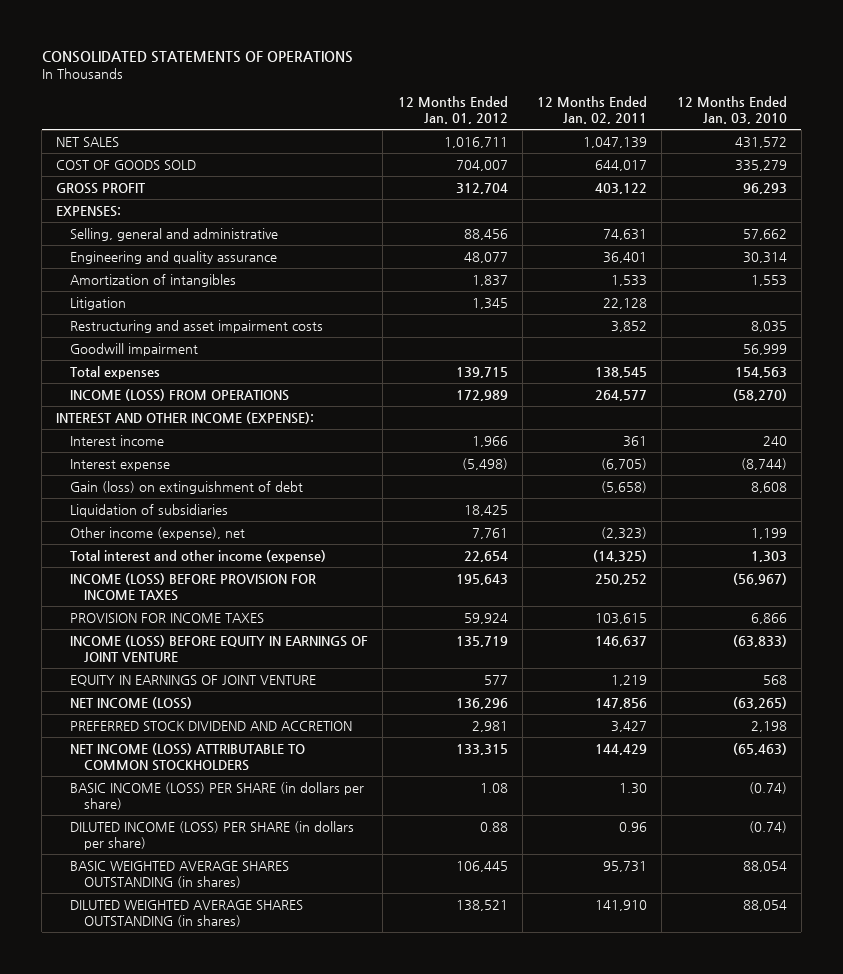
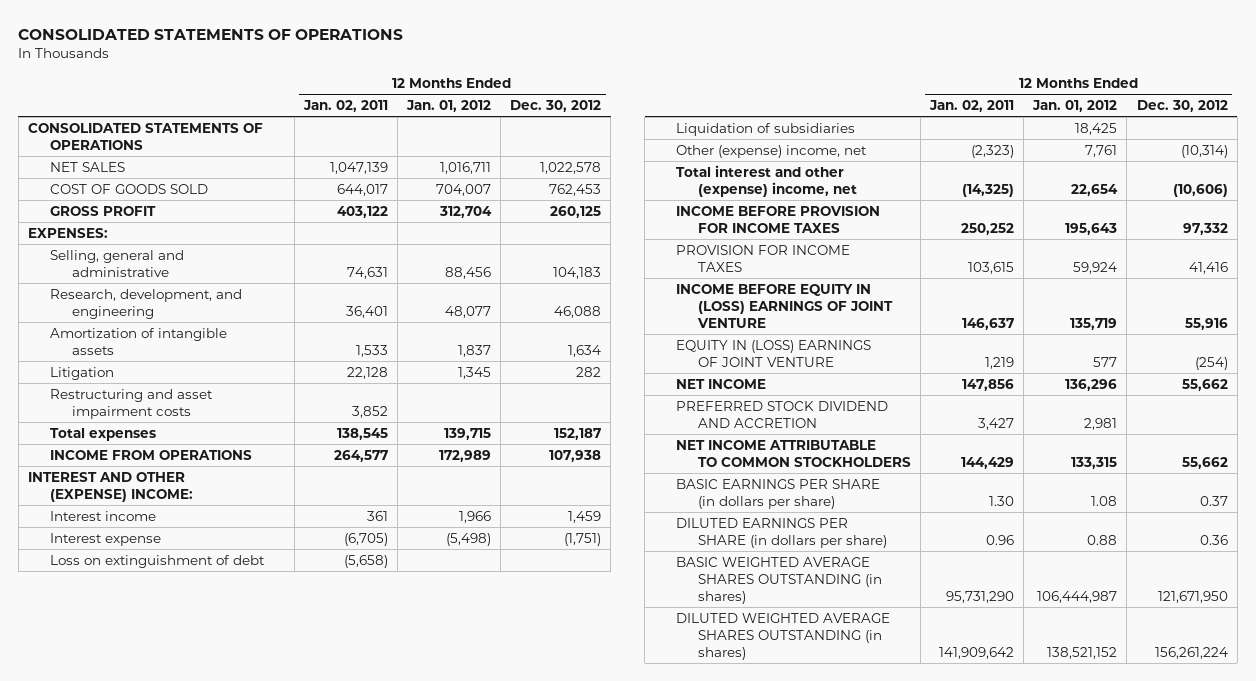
[676,95,787,124] 12 Months Ended Jan. 03, 2010 -> none
none -> [510,99,602,112] Dec. 30, 2012
none -> [27,122,263,151] CONSOLIDATED STATEMENTS OF OPERATIONS
[70,251,278,265] Engineering and quality assurance -> [49,288,242,320] Research, development, and engineering
[70,274,237,288] Amortization of intangibles -> [49,327,227,356] Amortization of intangible assets
[70,343,199,357] Goodwill impairment -> none
[70,389,290,402] INCOME (LOSS) FROM OPERATIONS -> [49,449,252,460] INCOME FROM OPERATIONS
[56,412,315,425] INTEREST AND OTHER INCOME (EXPENSE): -> [27,471,193,503] INTEREST AND OTHER (EXPENSE) INCOME:
[70,481,304,495] Gain (loss) on extinguishment of debt -> [49,554,265,568] Loss on extinguishment of debt
[70,527,246,541] Other income (expense), net -> [676,144,868,158] Other (expense) income, net
[70,550,327,564] Total interest and other income (expense) -> [676,164,858,198] Total interest and other (expense) income, net
[70,573,317,601] INCOME (LOSS) BEFORE PROVISION FOR INCOME TAXES -> [676,205,881,234] INCOME BEFORE PROVISION FOR INCOME TAXES
[70,635,369,662] INCOME (LOSS) BEFORE EQUITY IN EARNINGS OF JOINT VENTURE -> [676,283,894,329] INCOME BEFORE EQUITY IN (LOSS) EARNINGS OF JOINT VENTURE
[70,675,317,687] EQUITY IN EARNINGS OF JOINT VENTURE -> [676,339,872,368] EQUITY IN (LOSS) EARNINGS OF JOINT VENTURE
[70,697,193,710] NET INCOME (LOSS) -> [676,378,767,389] NET INCOME
[70,743,306,771] NET INCOME (LOSS) ATTRIBUTABLE TO COMMON STOCKHOLDERS -> [676,439,912,468] NET INCOME ATTRIBUTABLE TO COMMON STOCKHOLDERS
[70,782,365,810] BASIC INCOME (LOSS) PER SHARE (in dollars per share) -> [676,478,881,510] BASIC EARNINGS PER SHARE (in dollars per share)
[70,821,355,850] DILUTED INCOME (LOSS) PER SHARE (in dollars per share) -> [676,517,888,549] DILUTED EARNINGS PER SHARE (in dollars per share)
[455,861,508,873] 106,445 -> [1037,591,1118,604] 106,444,987
[603,861,648,873] 95,731 -> [946,591,1015,604] 95,731,290
[455,900,508,912] 138,521 -> [1047,647,1118,660] 138,521,152
[595,900,648,912] 141,910 -> [939,647,1015,660] 141,909,642

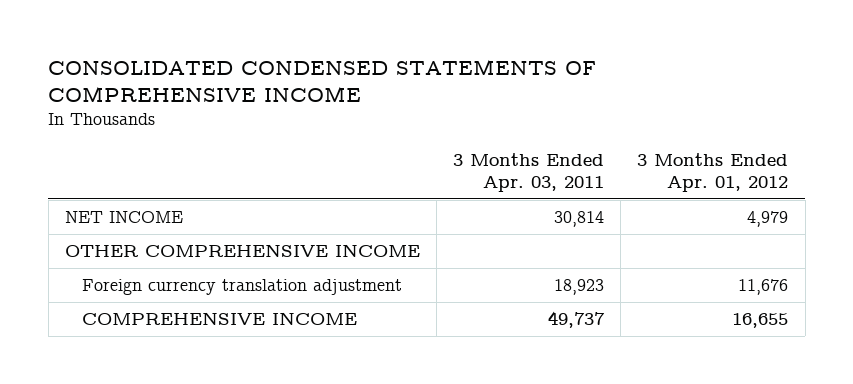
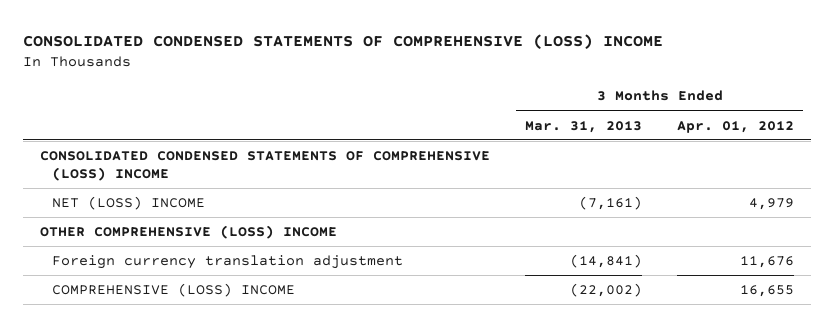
[48,58,597,102] CONSOLIDATED CONDENSED STATEMENTS OF COMPREHENSIVE INCOME -> [22,34,663,50] CONSOLIDATED CONDENSED STATEMENTS OF COMPREHENSIVE (LOSS) INCOME
[453,152,605,192] 3 Months Ended Apr. 03, 2011 -> none
none -> [525,120,643,133] Mar. 31, 2013
none -> [40,151,491,182] CONSOLIDATED CONDENSED STATEMENTS OF COMPREHENSIVE (LOSS) INCOME
[64,210,183,223] NET INCOME -> [52,196,206,211] NET (LOSS) INCOME
[64,243,420,257] OTHER COMPREHENSIVE INCOME -> [40,225,338,240] OTHER COMPREHENSIVE (LOSS) INCOME
[81,311,357,325] COMPREHENSIVE INCOME -> [52,283,296,298] COMPREHENSIVE (LOSS) INCOME

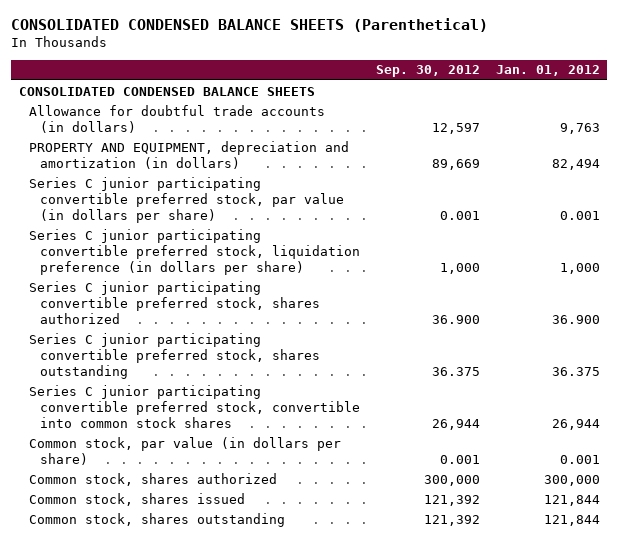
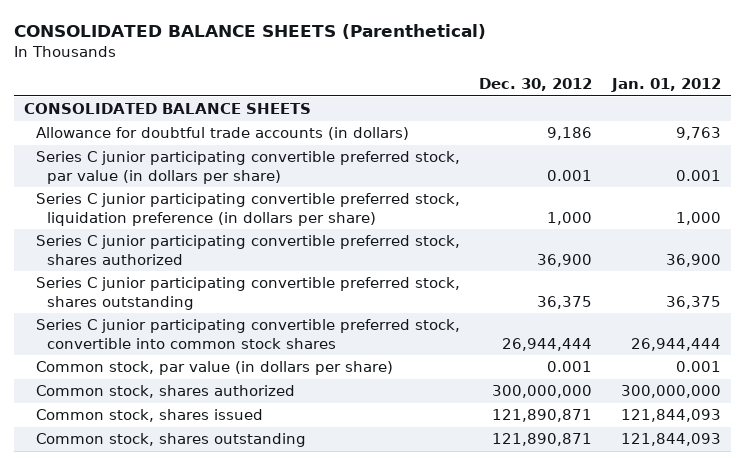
[10,18,488,33] CONSOLIDATED CONDENSED BALANCE SHEETS (Parenthetical) -> [13,23,486,39] CONSOLIDATED BALANCE SHEETS (Parenthetical)
[375,65,480,78] Sep. 30, 2012 -> none
none -> [479,77,593,91] Dec. 30, 2012
[18,86,315,96] CONSOLIDATED CONDENSED BALANCE SHEETS -> [23,103,311,115] CONSOLIDATED BALANCE SHEETS
[29,140,350,169] PROPERTY AND EQUIPMENT, depreciation and amortization (in dollars) -> none
[551,314,600,324] 36.900 -> [666,253,722,267] 36,900
[551,366,600,376] 36.375 -> [666,295,722,309] 36,375
[551,418,600,430] 26,944 -> [631,337,722,351] 26,944,444
[543,474,600,486] 300,000 -> [621,385,722,399] 300,000,000
[543,494,600,506] 121,844 -> [621,409,722,423] 121,844,093
[543,514,600,526] 121,844 -> [621,433,722,447] 121,844,093

